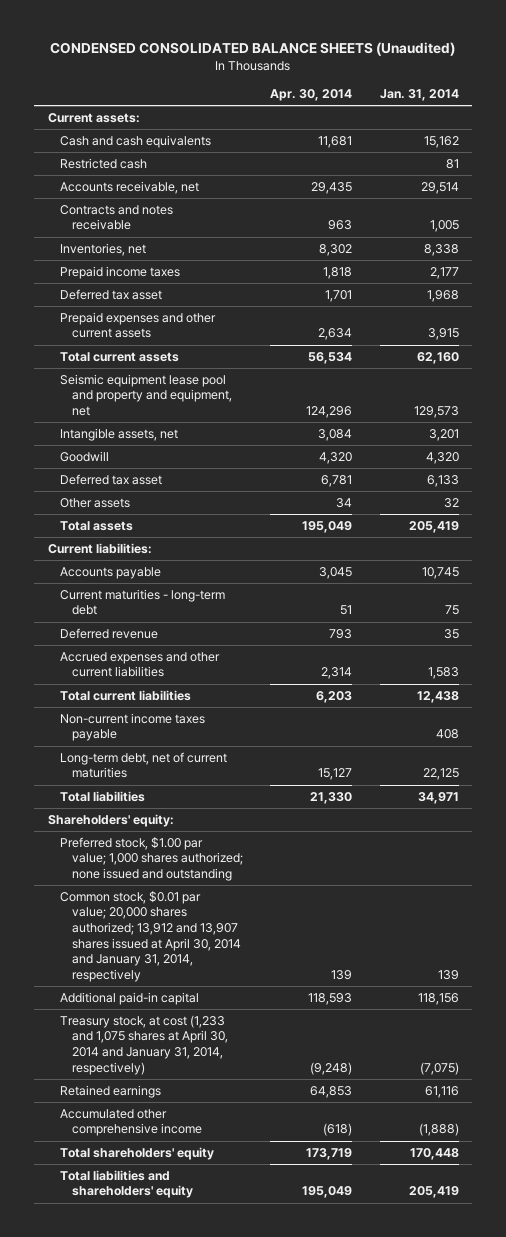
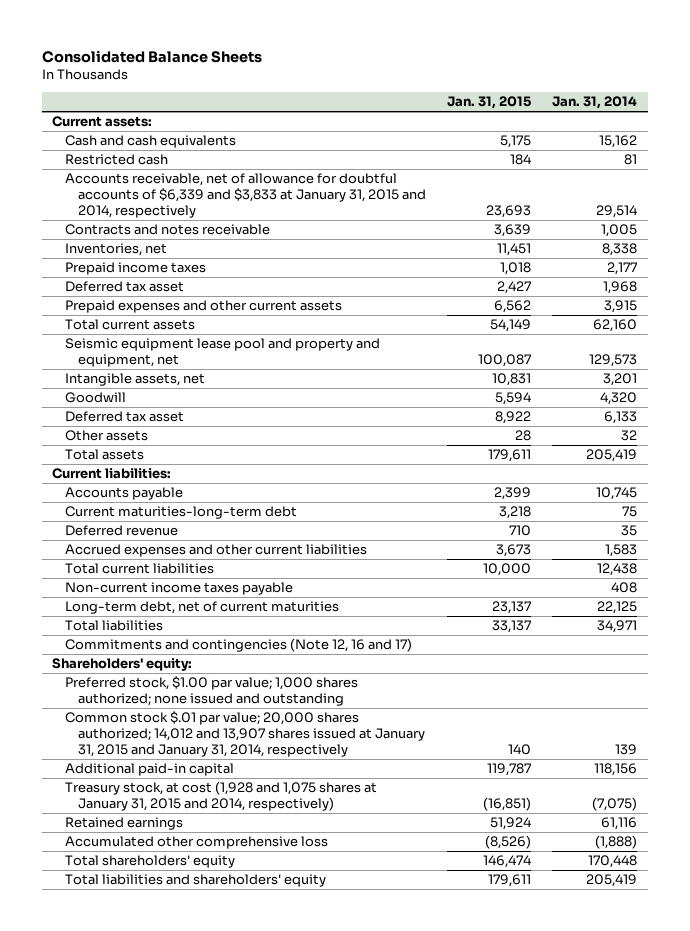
[50,42,456,57] CONDENSED CONSOLIDATED BALANCE SHEETS (Unaudited) -> [41,49,262,63] Consolidated Balance Sheets
[270,89,353,102] Apr. 30, 2014 -> none
none -> [447,96,532,110] Jan. 31, 2015
[60,180,200,194] Accounts receivable, net -> [65,173,427,218] Accounts receivable, net of allowance for doubtful accounts of $6,339 and $3,833 at January 31, 2015 and 2014, respectively
[60,588,226,616] Current maturities - long-term debt -> [65,506,298,520] Current maturities-long-term debt
none -> [65,638,413,653] Commitments and contingencies (Note 12, 16 and 17)
[60,890,242,982] Common stock, $0.01 par value; 20,000 shares authorized; 13,912 and 13,907 shares issued at April 30, 2014 and January 31, 2014, respectively -> [65,711,426,757] Common stock $.01 par value; 20,000 shares authorized; 14,012 and 13,907 shares issued at January 31, 2015 and January 31, 2014, respectively
[60,1014,229,1075] Treasury stock, at cost (1,233 and 1,075 shares at April 30, 2014 and January 31, 2014, respectively) -> [65,781,378,811] Treasury stock, at cost (1,928 and 1,075 shares at January 31, 2015 and 2014, respectively)
[60,1108,203,1137] Accumulated other comprehensive income -> [65,836,329,850] Accumulated other comprehensive loss

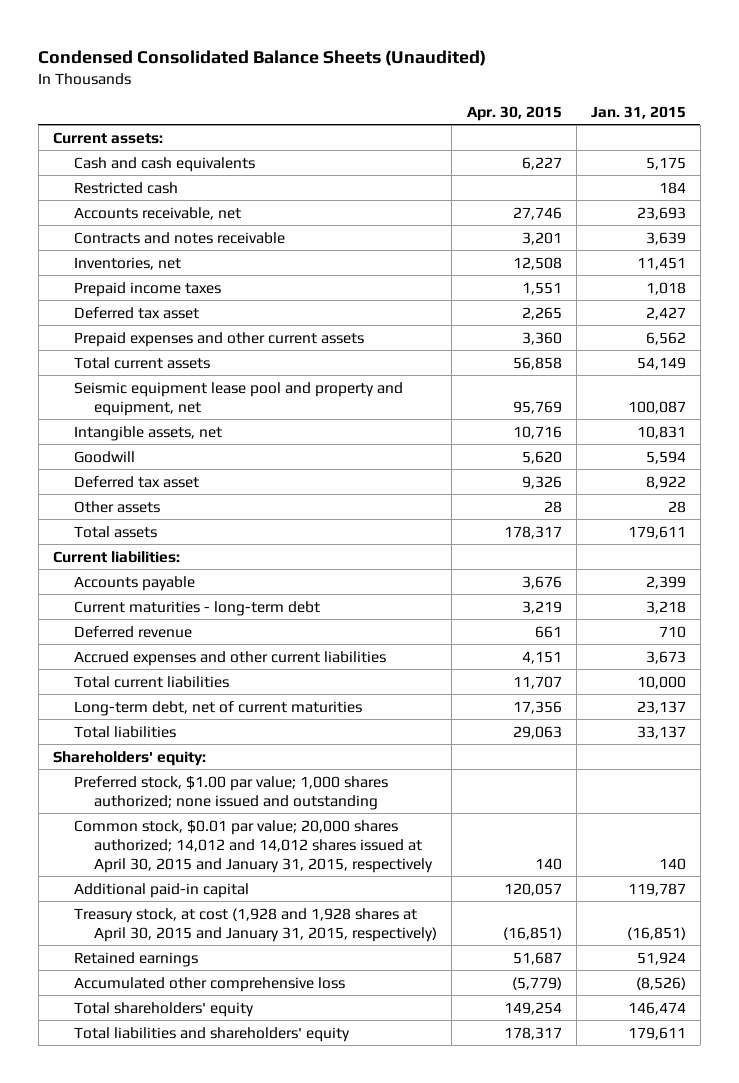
[41,49,262,63] Consolidated Balance Sheets -> [38,49,487,66] Condensed Consolidated Balance Sheets (Unaudited)
[552,96,638,110] Jan. 31, 2014 -> none
none -> [466,105,562,121] Apr. 30, 2015
[65,173,427,218] Accounts receivable, net of allowance for doubtful accounts of $6,339 and $3,833 at January 31, 2015 and 2014, respectively -> [73,206,241,220] Accounts receivable, net
[65,506,298,520] Current maturities-long-term debt -> [73,600,320,616] Current maturities - long-term debt
[65,582,294,596] Non-current income taxes payable -> none
[65,638,413,653] Commitments and contingencies (Note 12, 16 and 17) -> none
[65,711,426,757] Common stock $.01 par value; 20,000 shares authorized; 14,012 and 13,907 shares issued at January 31, 2015 and January 31, 2014, respectively -> [73,819,434,873] Common stock, $0.01 par value; 20,000 shares authorized; 14,012 and 14,012 shares issued at April 30, 2015 and January 31, 2015, respectively
[65,781,378,811] Treasury stock, at cost (1,928 and 1,075 shares at January 31, 2015 and 2014, respectively) -> [73,907,438,942] Treasury stock, at cost (1,928 and 1,928 shares at April 30, 2015 and January 31, 2015, respectively)

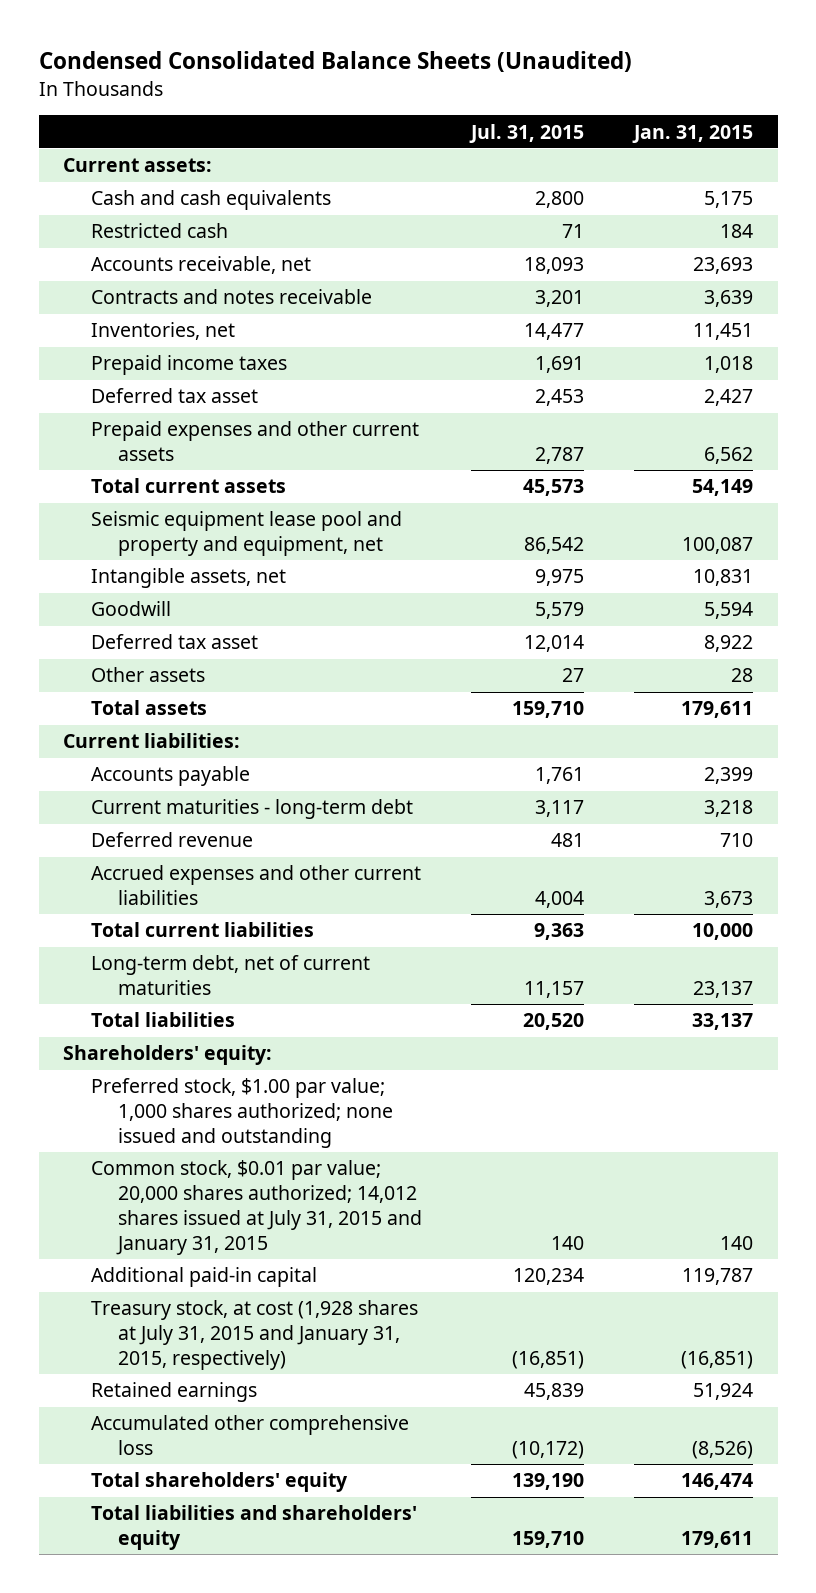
[466,105,562,121] Apr. 30, 2015 -> none
none -> [469,123,585,143] Jul. 31, 2015
[73,819,434,873] Common stock, $0.01 par value; 20,000 shares authorized; 14,012 and 14,012 shares issued at April 30, 2015 and January 31, 2015, respectively -> [90,1160,423,1255] Common stock, $0.01 par value; 20,000 shares authorized; 14,012 shares issued at July 31, 2015 and January 31, 2015
[73,907,438,942] Treasury stock, at cost (1,928 and 1,928 shares at April 30, 2015 and January 31, 2015, respectively) -> [90,1300,418,1371] Treasury stock, at cost (1,928 shares at July 31, 2015 and January 31, 2015, respectively)

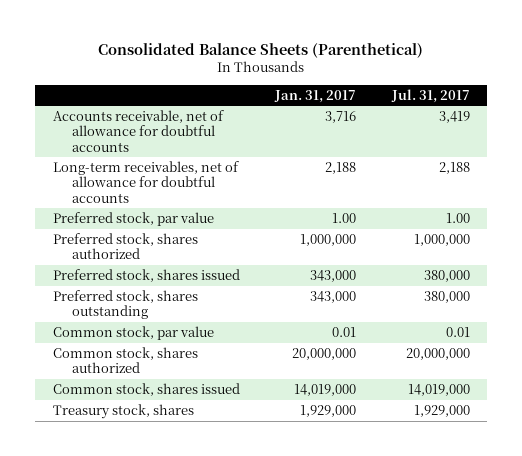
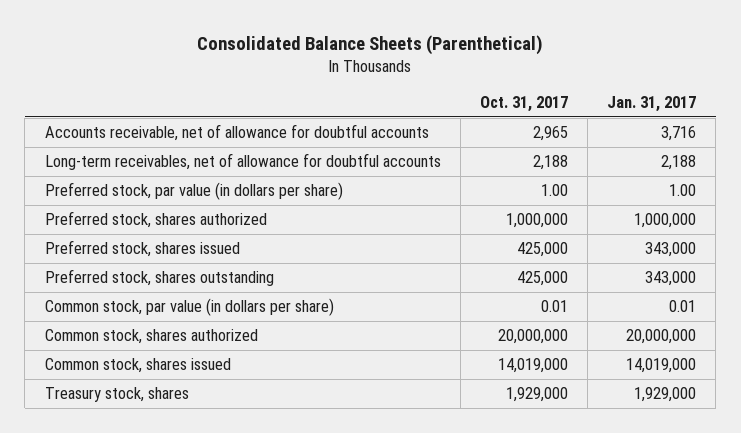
[390,88,470,103] Jul. 31, 2017 -> none
none -> [479,96,568,113] Oct. 31, 2017
[52,211,214,226] Preferred stock, par value -> [44,182,343,201] Preferred stock, par value (in dollars per share)
[52,325,214,340] Common stock, par value -> [44,298,334,317] Common stock, par value (in dollars per share)

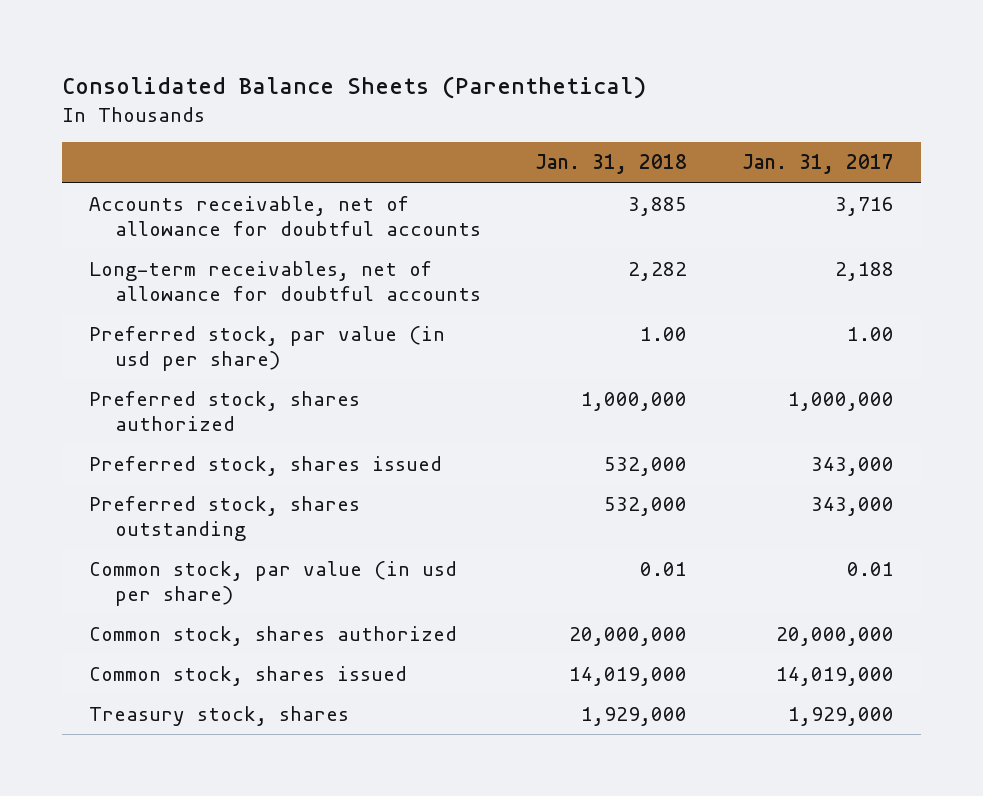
[479,96,568,113] Oct. 31, 2017 -> none
none -> [535,154,688,175] Jan. 31, 2018
[44,182,343,201] Preferred stock, par value (in dollars per share) -> [89,326,446,371] Preferred stock, par value (in usd per share)
[44,298,334,317] Common stock, par value (in dollars per share) -> [89,561,458,606] Common stock, par value (in usd per share)

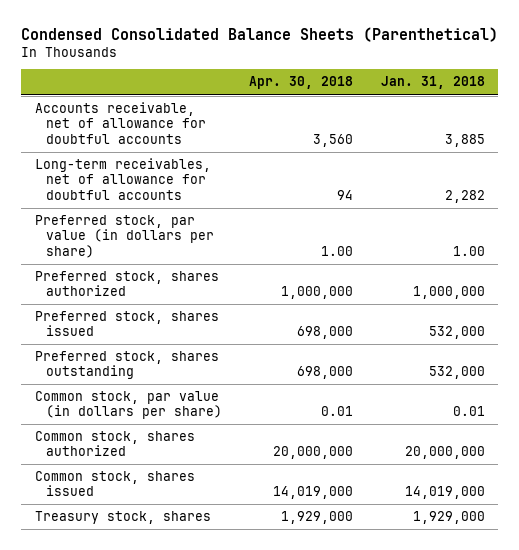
[62,75,647,99] Consolidated Balance Sheets (Parenthetical) -> [20,27,498,43] Condensed Consolidated Balance Sheets (Parenthetical)
[741,154,894,175] Jan. 31, 2017 -> none
none -> [249,76,354,90] Apr. 30, 2018
[89,326,446,371] Preferred stock, par value (in usd per share) -> [34,215,214,258] Preferred stock, par value (in dollars per share)
[89,561,458,606] Common stock, par value (in usd per share) -> [34,391,222,420] Common stock, par value (in dollars per share)

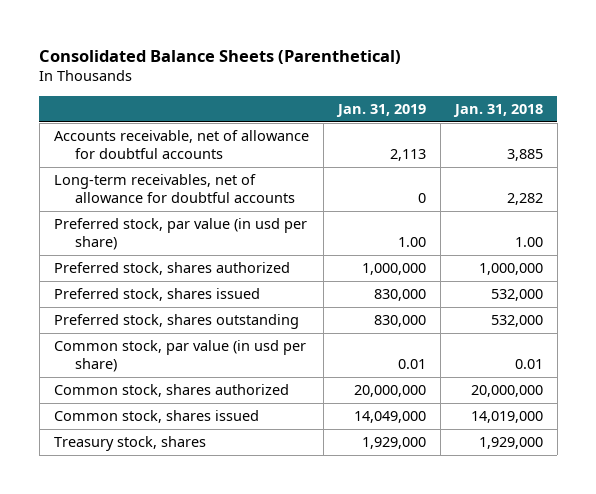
[20,27,498,43] Condensed Consolidated Balance Sheets (Parenthetical) -> [39,49,402,64] Consolidated Balance Sheets (Parenthetical)
[249,76,354,90] Apr. 30, 2018 -> none
none -> [335,103,426,117] Jan. 31, 2019
[34,215,214,258] Preferred stock, par value (in dollars per share) -> [53,218,307,251] Preferred stock, par value (in usd per share)
[34,391,222,420] Common stock, par value (in dollars per share) -> [53,340,306,373] Common stock, par value (in usd per share)

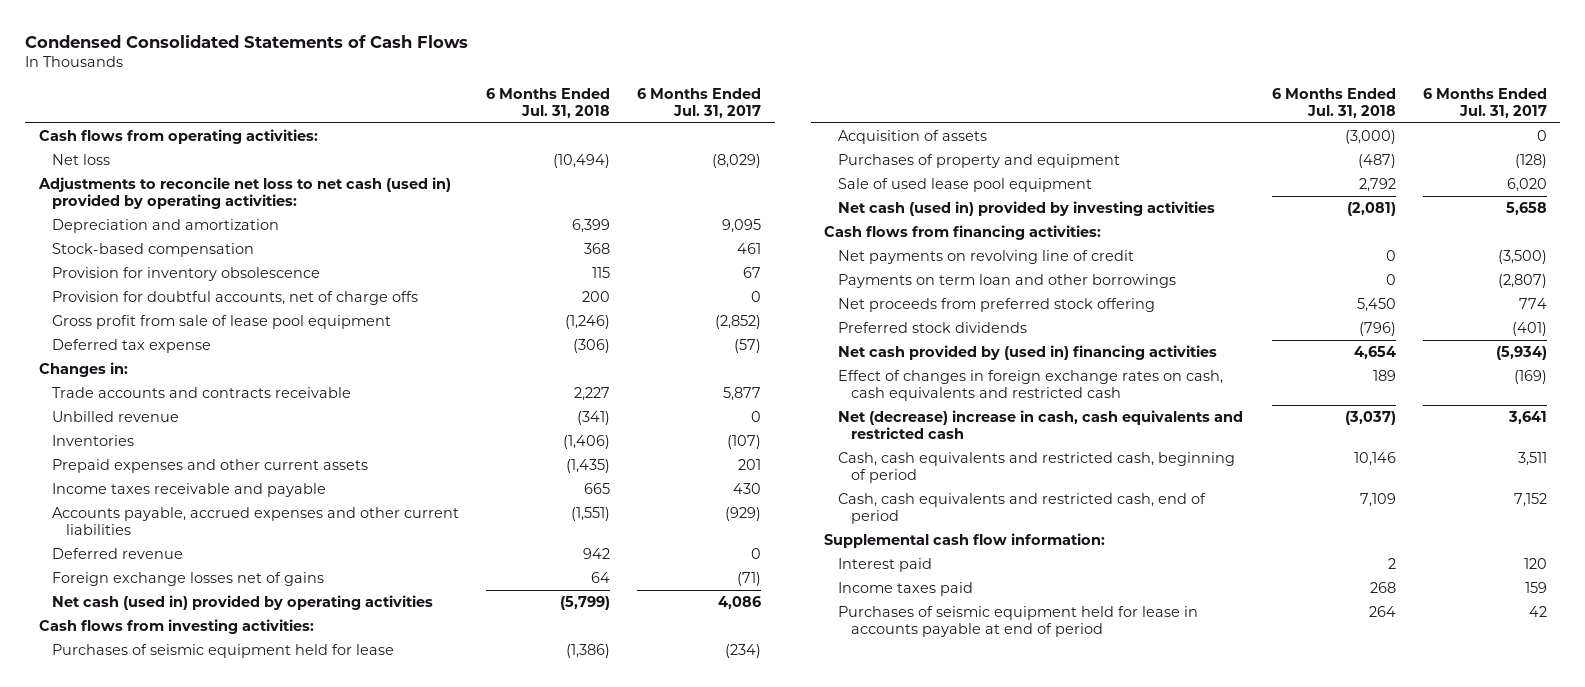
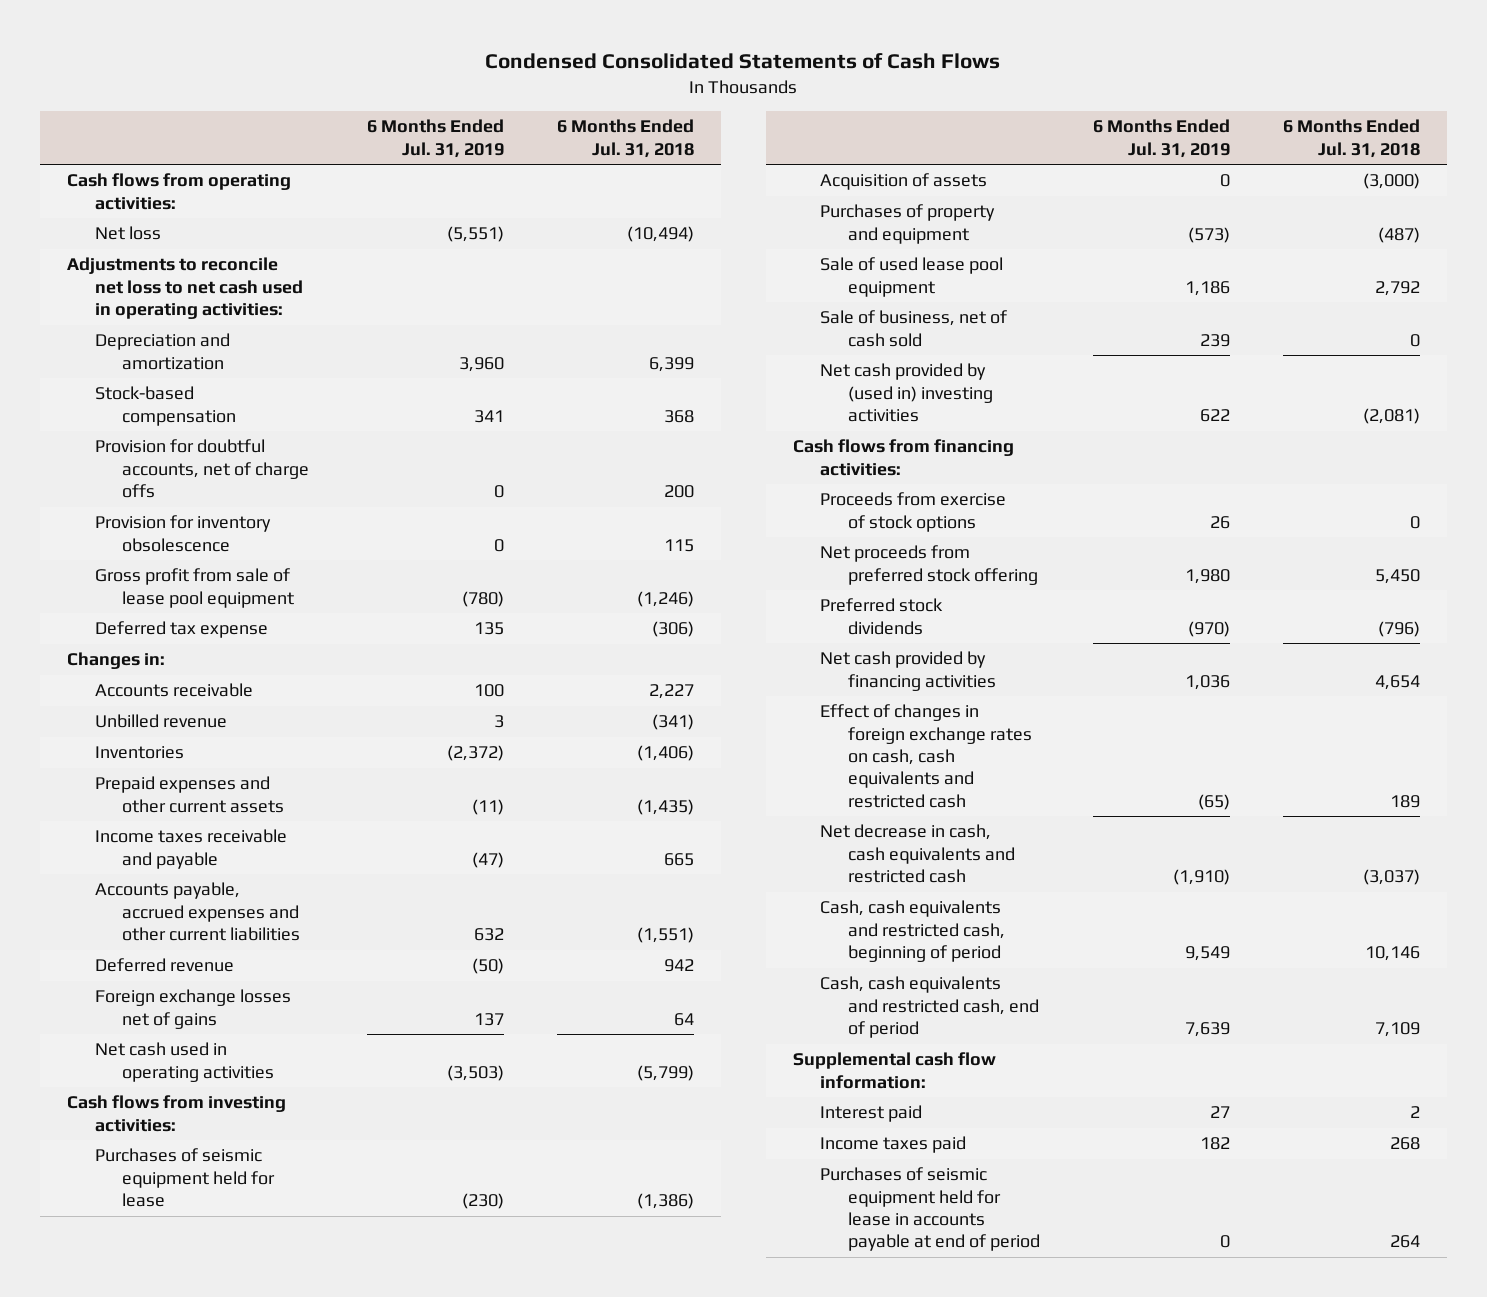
[637,87,762,118] 6 Months Ended Jul. 31, 2017 -> none
none -> [367,119,505,158] 6 Months Ended Jul. 31, 2019
[37,177,451,210] Adjustments to reconcile net loss to net cash (used in) provided by operating activities: -> [66,257,303,320] Adjustments to reconcile net loss to net cash used in operating activities:
[52,267,321,282] Provision for inventory obsolescence -> [94,515,271,552] Provision for inventory obsolescence
[52,387,352,399] Trade accounts and contracts receivable -> [94,683,253,698] Accounts receivable
[52,595,434,611] Net cash (used in) provided by operating activities -> [94,1042,275,1082] Net cash used in operating activities
none -> [820,310,1008,347] Sale of business, net of cash sold
[837,201,1215,217] Net cash (used in) provided by investing activities -> [820,363,994,423] Net cash provided by (used in) investing activities
[837,250,1134,265] Net payments on revolving line of credit -> none
[837,274,1176,289] Payments on term loan and other borrowings -> none
none -> [820,492,1007,532] Proceeds from exercise of stock options
[837,345,1217,361] Net cash provided by (used in) financing activities -> [820,651,997,691] Net cash provided by financing activities
[837,410,1243,440] Net (decrease) increase in cash, cash equivalents and restricted cash -> [820,824,1016,884] Net decrease in cash, cash equivalents and restricted cash

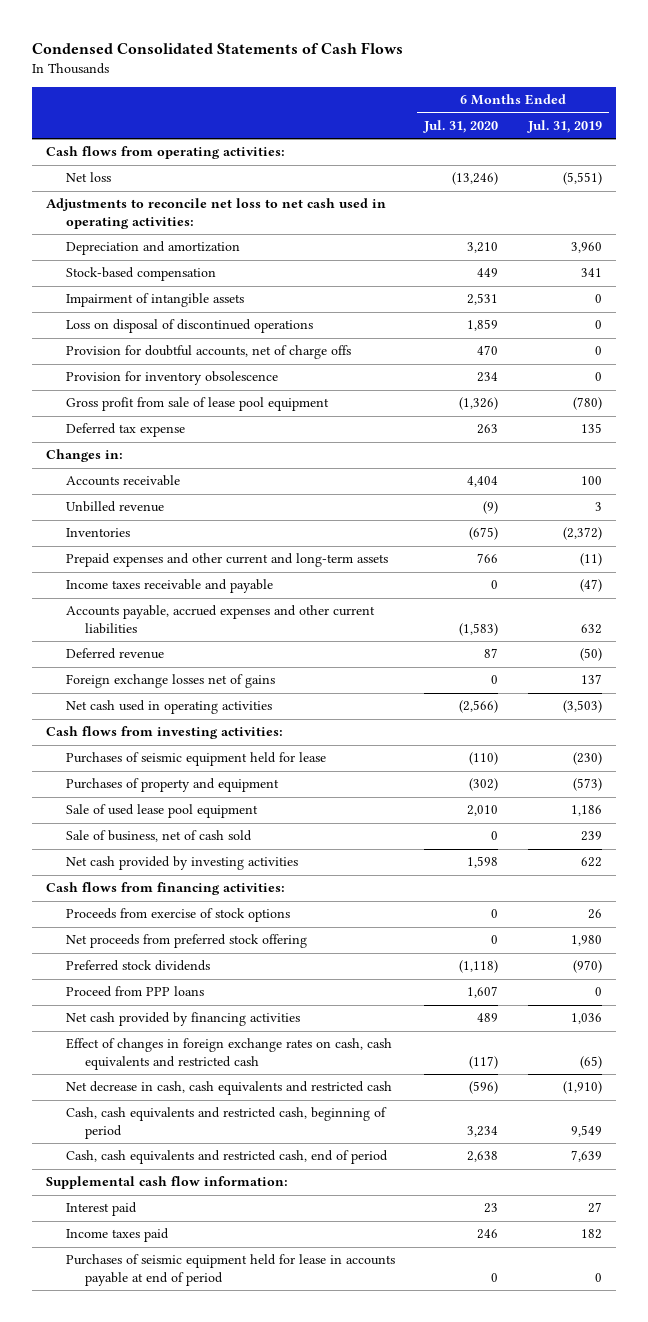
[557,119,695,158] 6 Months Ended Jul. 31, 2018 -> none
none -> [423,119,499,133] Jul. 31, 2020
none -> [65,293,244,308] Impairment of intangible assets
none -> [65,319,313,334] Loss on disposal of discontinued operations
[94,776,285,813] Prepaid expenses and other current assets -> [65,553,388,568] Prepaid expenses and other current and long-term assets
[820,173,988,191] Acquisition of assets -> none
[820,363,994,423] Net cash provided by (used in) investing activities -> [65,856,298,871] Net cash provided by investing activities
none -> [65,986,204,998] Proceed from PPP loans

